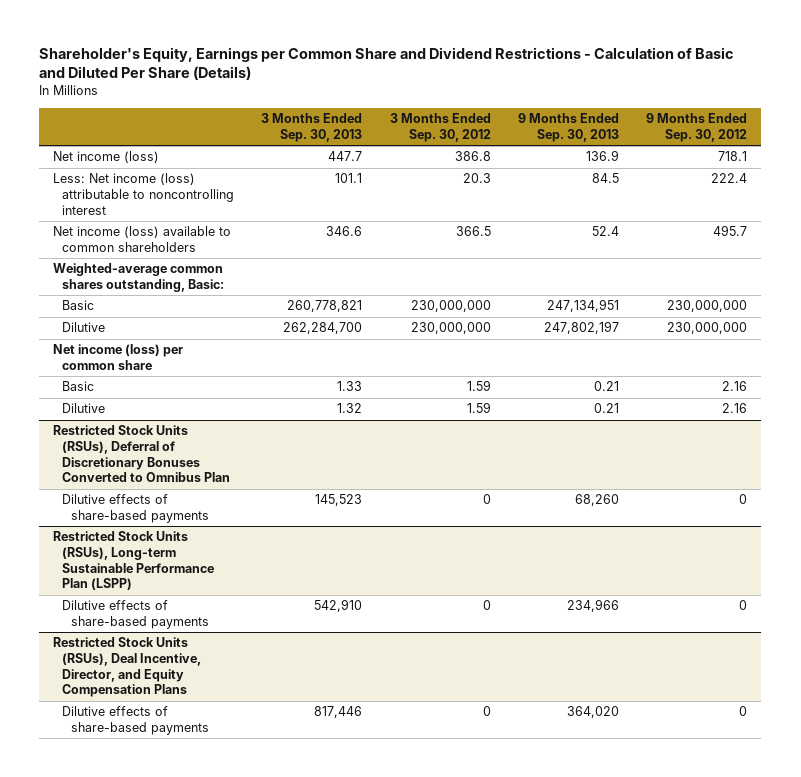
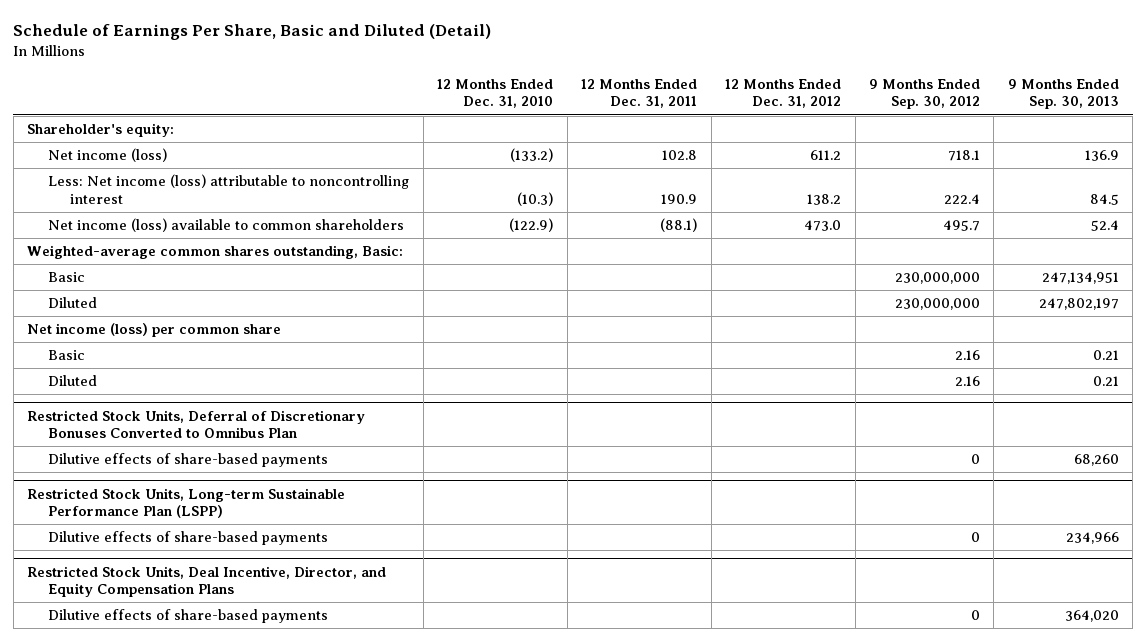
[39,46,735,81] Shareholder's Equity, Earnings per Common Share and Dividend Restrictions - Calculation of Basic and Diluted Per Share (Details) -> [13,24,492,41] Schedule of Earnings Per Share, Basic and Diluted (Detail)
[261,113,363,142] 3 Months Ended Sep. 30, 2013 -> none
[389,113,491,142] 3 Months Ended Sep. 30, 2012 -> none
none -> [437,79,554,109] 12 Months Ended Dec. 31, 2010
none -> [581,79,698,109] 12 Months Ended Dec. 31, 2011
none -> [725,79,842,109] 12 Months Ended Dec. 31, 2012
none -> [27,123,175,138] Shareholder's equity:
[62,322,106,333] Dilutive -> [48,297,98,309] Diluted
[62,403,106,414] Dilutive -> [48,375,98,387] Diluted
[53,425,231,483] Restricted Stock Units (RSUs), Deferral of Discretionary Bonuses Converted to Omnibus Plan -> [27,409,366,439] Restricted Stock Units, Deferral of Discretionary Bonuses Converted to Omnibus Plan
[53,531,215,591] Restricted Stock Units (RSUs), Long-term Sustainable Performance Plan (LSPP) -> [27,487,346,519] Restricted Stock Units, Long-term Sustainable Performance Plan (LSPP)
[53,637,202,698] Restricted Stock Units (RSUs), Deal Incentive, Director, and Equity Compensation Plans -> [27,565,387,598] Restricted Stock Units, Deal Incentive, Director, and Equity Compensation Plans

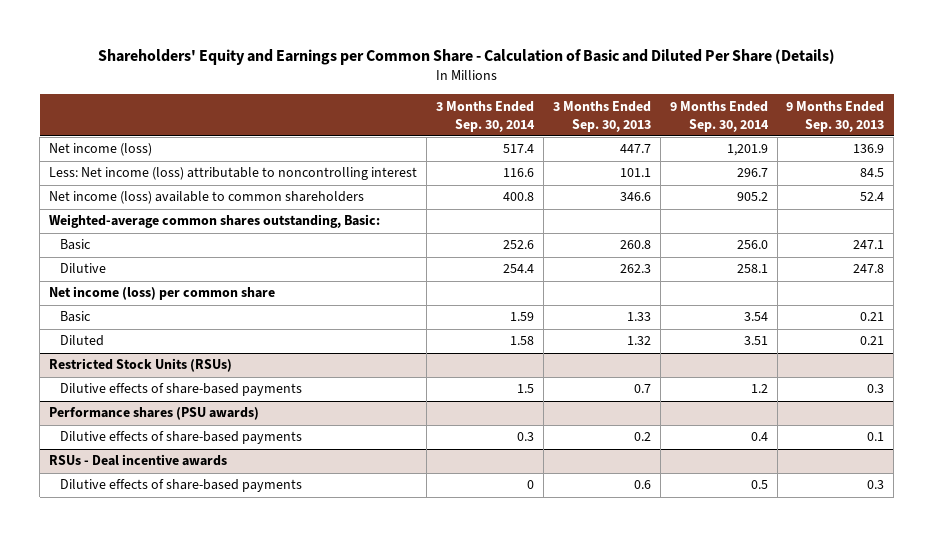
[13,24,492,41] Schedule of Earnings Per Share, Basic and Diluted (Detail) -> [97,49,835,66] Shareholders' Equity and Earnings per Common Share - Calculation of Basic and Diluted Per Share (Details)
[437,79,554,109] 12 Months Ended Dec. 31, 2010 -> none
[581,79,698,109] 12 Months Ended Dec. 31, 2011 -> none
[725,79,842,109] 12 Months Ended Dec. 31, 2012 -> none
[868,79,980,110] 9 Months Ended Sep. 30, 2012 -> none
none -> [436,100,536,132] 3 Months Ended Sep. 30, 2014
none -> [552,100,651,132] 3 Months Ended Sep. 30, 2013
none -> [669,100,769,132] 9 Months Ended Sep. 30, 2014
[27,123,175,138] Shareholder's equity: -> none
[48,297,98,309] Diluted -> none
[1041,272,1119,285] 247,134,951 -> [853,240,885,250] 247.1
none -> [59,263,106,274] Dilutive
[27,409,366,439] Restricted Stock Units, Deferral of Discretionary Bonuses Converted to Omnibus Plan -> none
[27,487,346,519] Restricted Stock Units, Long-term Sustainable Performance Plan (LSPP) -> none
[27,565,387,598] Restricted Stock Units, Deal Incentive, Director, and Equity Compensation Plans -> none
none -> [49,358,233,373] Restricted Stock Units (RSUs)
[1073,454,1119,467] 68,260 -> [867,384,885,394] 0.3
none -> [49,407,260,421] Performance shares (PSU awards)
[1065,532,1119,545] 234,966 -> [867,432,885,442] 0.1
none -> [49,454,228,467] RSUs - Deal incentive awards
[1064,610,1119,623] 364,020 -> [867,480,885,490] 0.3

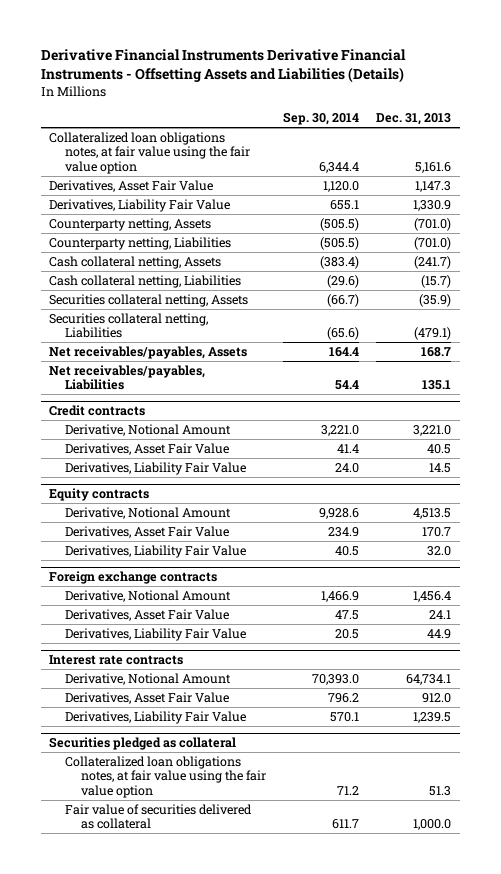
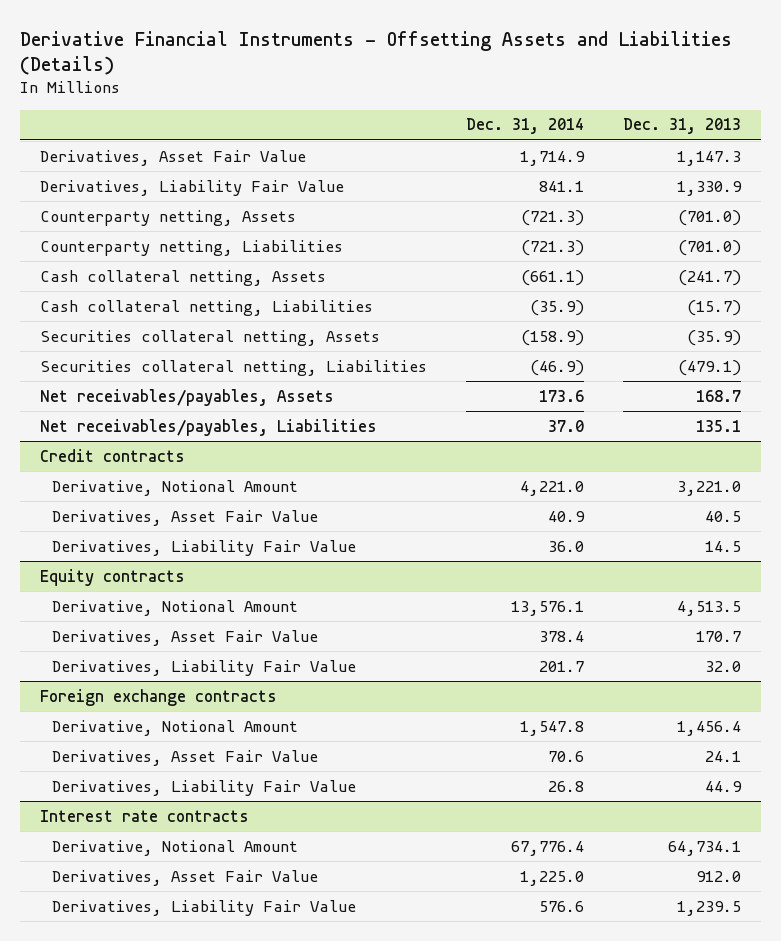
[40,48,406,84] Derivative Financial Instruments Derivative Financial Instruments - Offsetting Assets and Liabilities (Details) -> [20,30,733,76] Derivative Financial Instruments - Offsetting Assets and Liabilities (Details)
[282,112,359,126] Sep. 30, 2014 -> none
none -> [466,118,585,135] Dec. 31, 2014
[49,132,251,174] Collateralized loan obligations notes, at fair value using the fair value option -> none
[49,737,237,751] Securities pledged as collateral -> none
[65,756,266,798] Collateralized loan obligations notes, at fair value using the fair value option -> none
[65,804,253,830] Fair value of securities delivered as collateral -> none

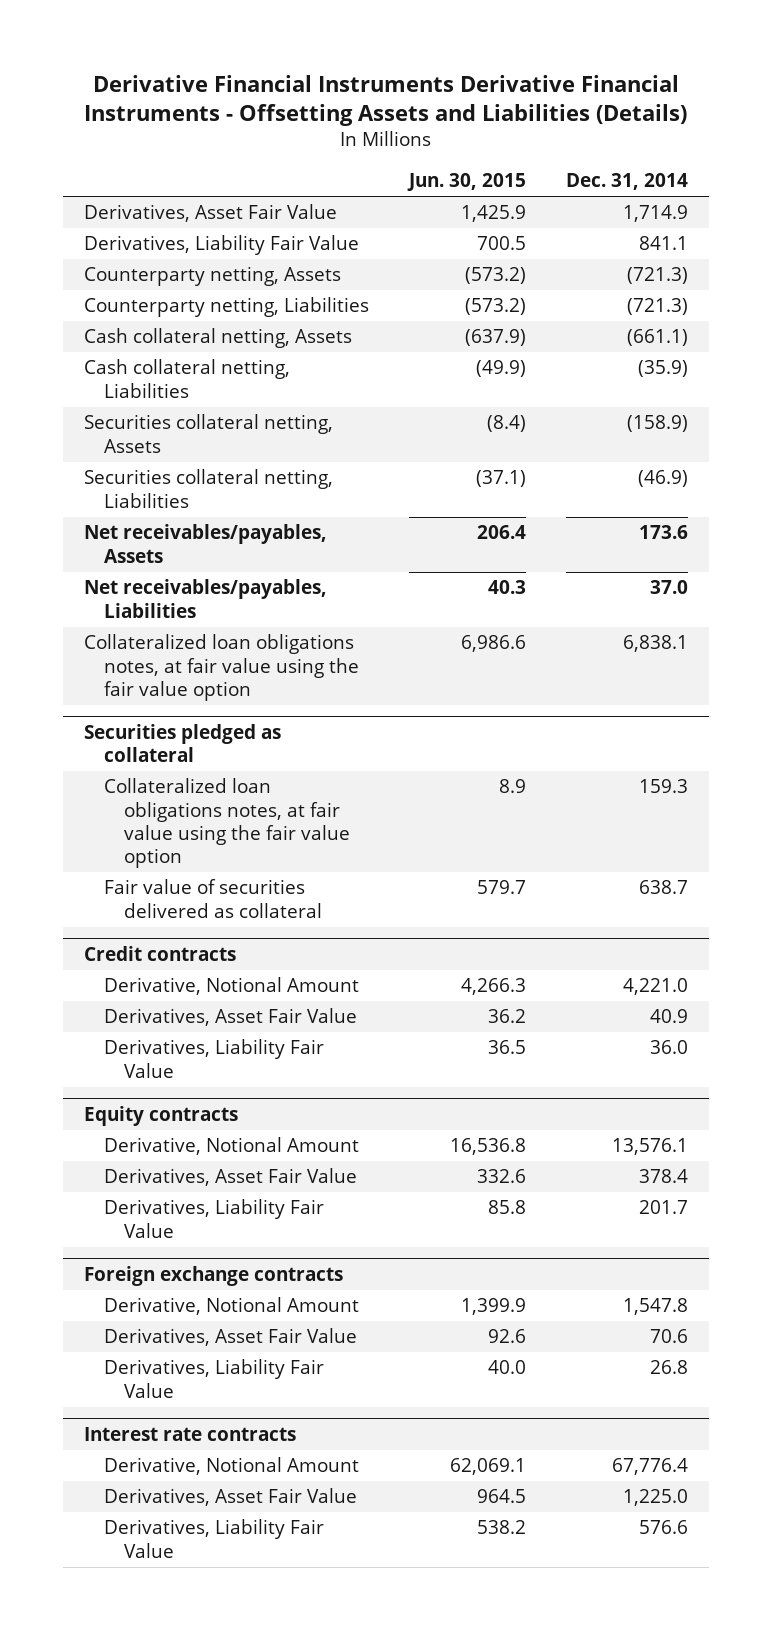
[20,30,733,76] Derivative Financial Instruments - Offsetting Assets and Liabilities (Details) -> [83,75,687,127] Derivative Financial Instruments Derivative Financial Instruments - Offsetting Assets and Liabilities (Details)
[623,118,742,135] Dec. 31, 2013 -> none
none -> [406,173,526,192] Jun. 30, 2015
none -> [83,634,359,701] Collateralized loan obligations notes, at fair value using the fair value option
none -> [83,723,281,763] Securities pledged as collateral
none -> [103,778,350,869] Collateralized loan obligations notes, at fair value using the fair value option
none -> [103,879,322,918] Fair value of securities delivered as collateral

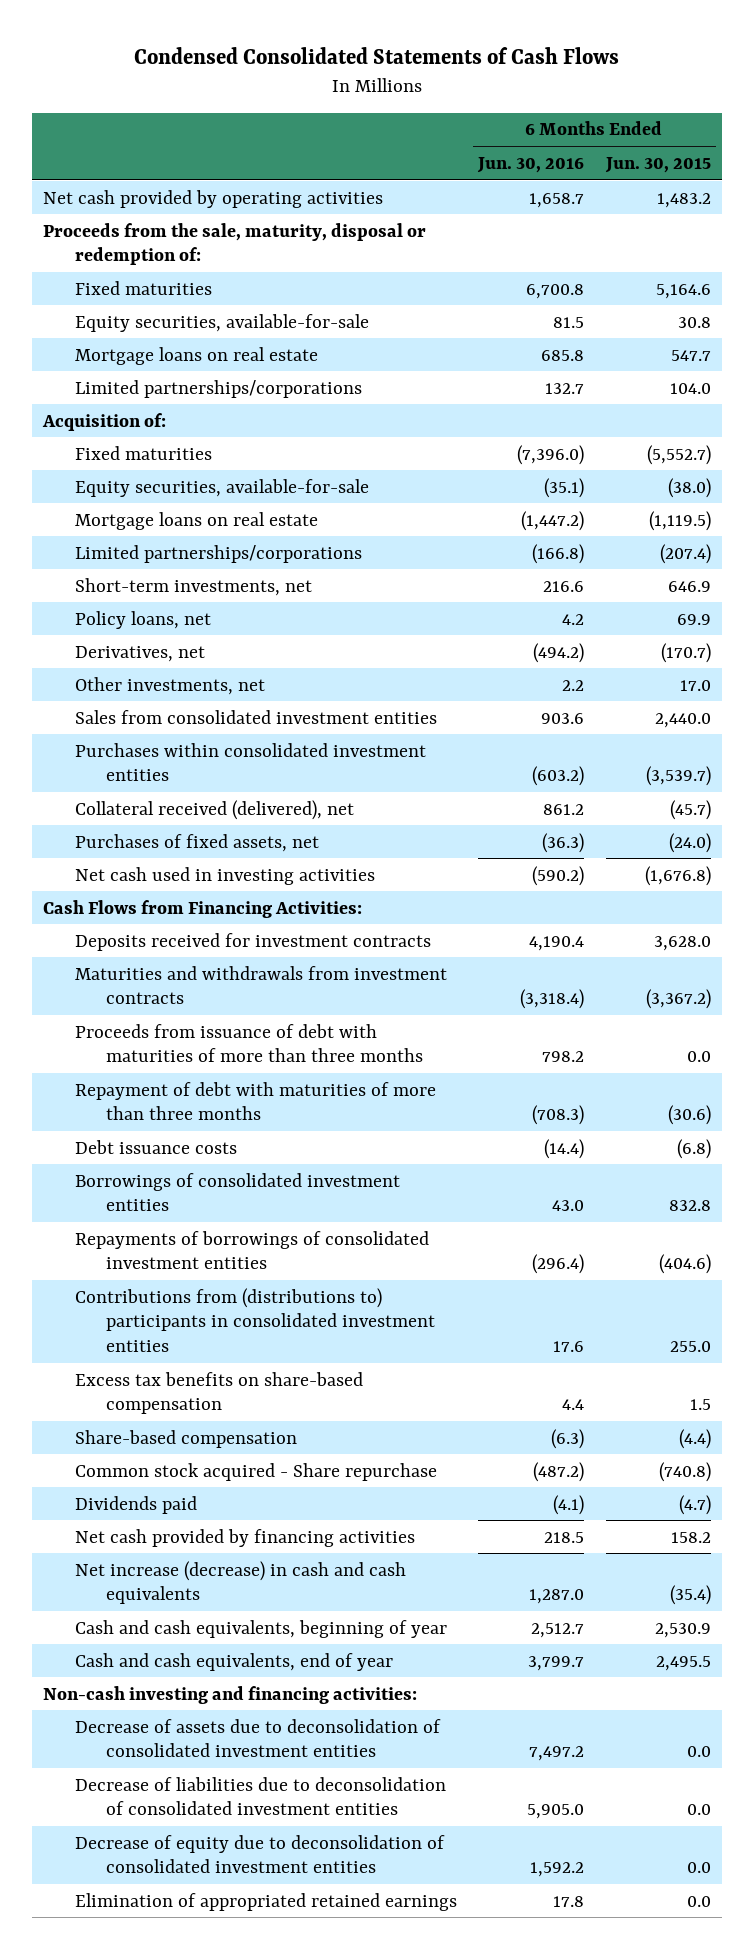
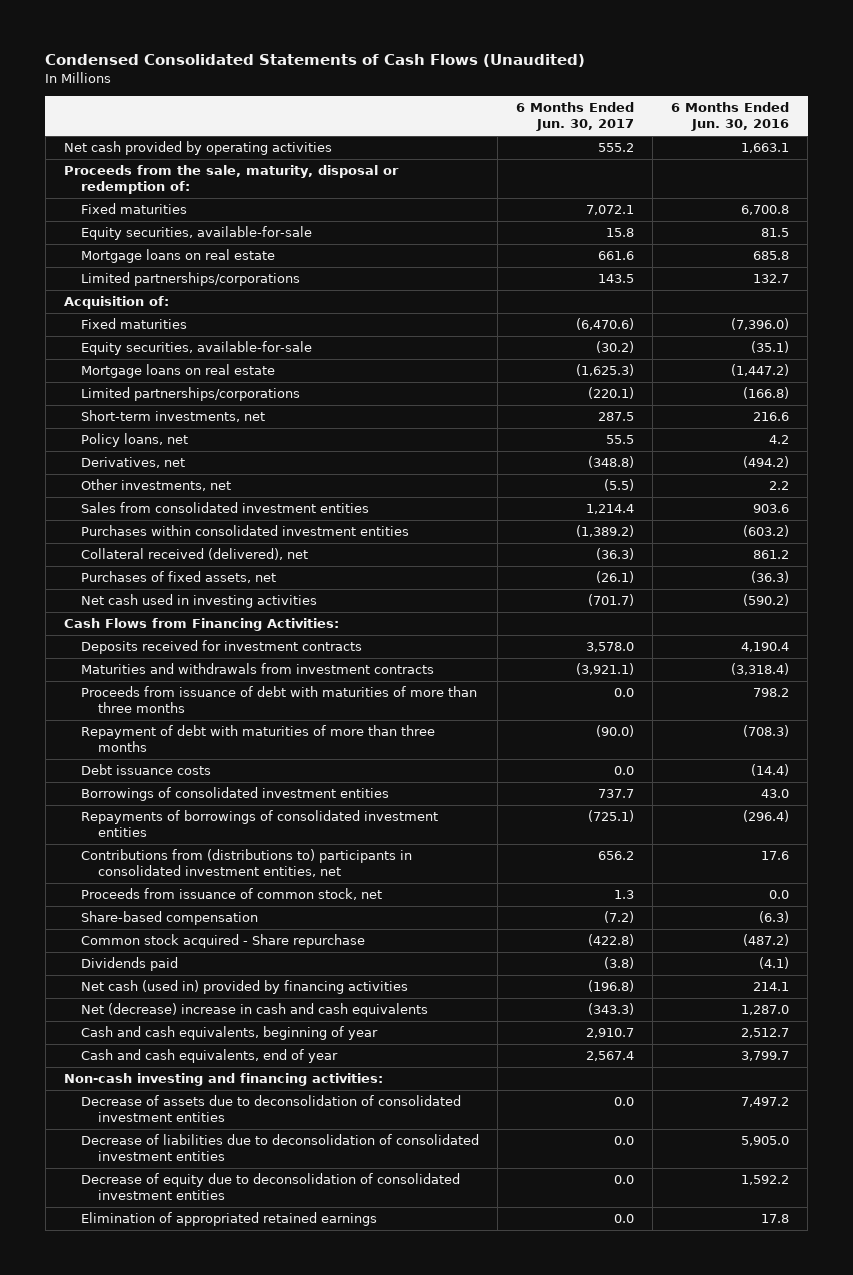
[133,47,619,65] Condensed Consolidated Statements of Cash Flows -> [45,54,586,68] Condensed Consolidated Statements of Cash Flows (Unaudited)
[604,156,711,173] Jun. 30, 2015 -> none
none -> [516,102,635,132] 6 Months Ended Jun. 30, 2017
[529,192,585,208] 1,658.7 -> [741,143,790,154] 1,663.1
[74,1371,363,1415] Excess tax benefits on share-based compensation -> none
[74,1287,436,1352] Contributions from (distributions to) participants in consolidated investment entities -> [81,849,413,878] Contributions from (distributions to) participants in consolidated investment entities, net
none -> [81,888,383,901] Proceeds from issuance of common stock, net
[74,1528,415,1547] Net cash provided by financing activities -> [81,980,409,995] Net cash (used in) provided by financing activities
[544,1531,585,1543] 218.5 -> [753,982,790,992] 214.1
[74,1560,406,1605] Net increase (decrease) in cash and cash equivalents -> [81,1003,429,1018] Net (decrease) increase in cash and cash equivalents

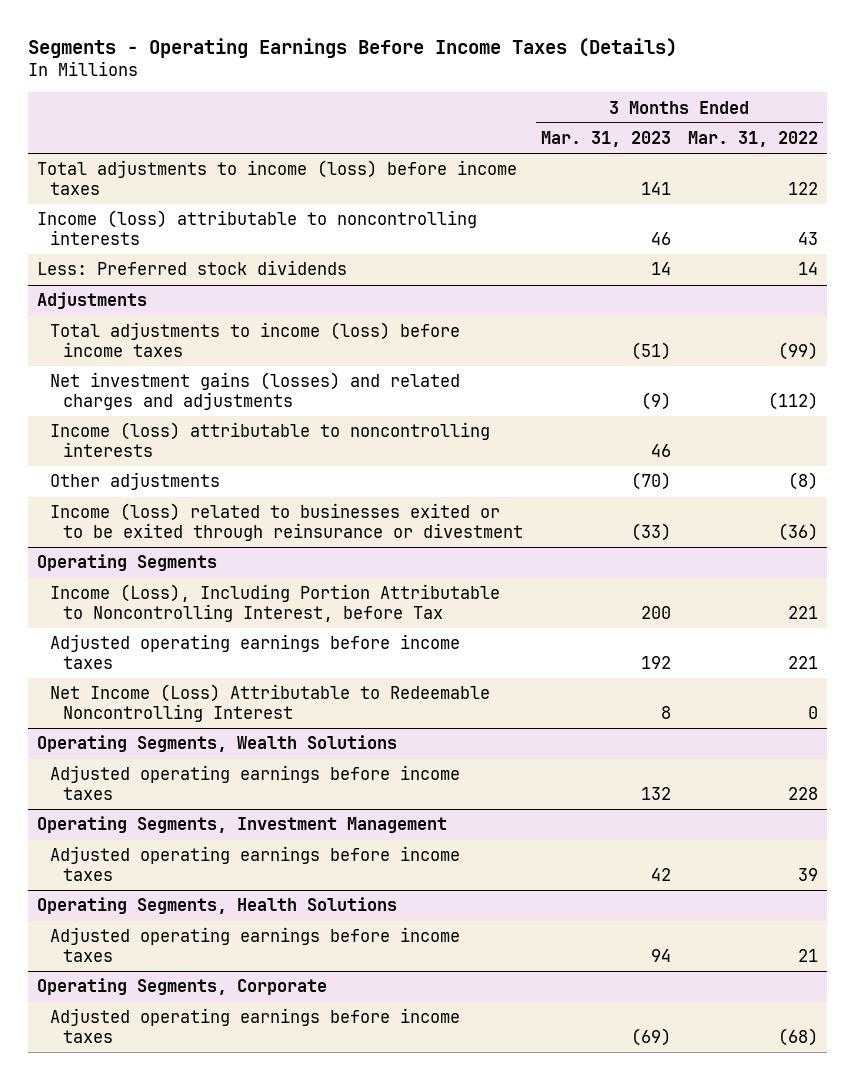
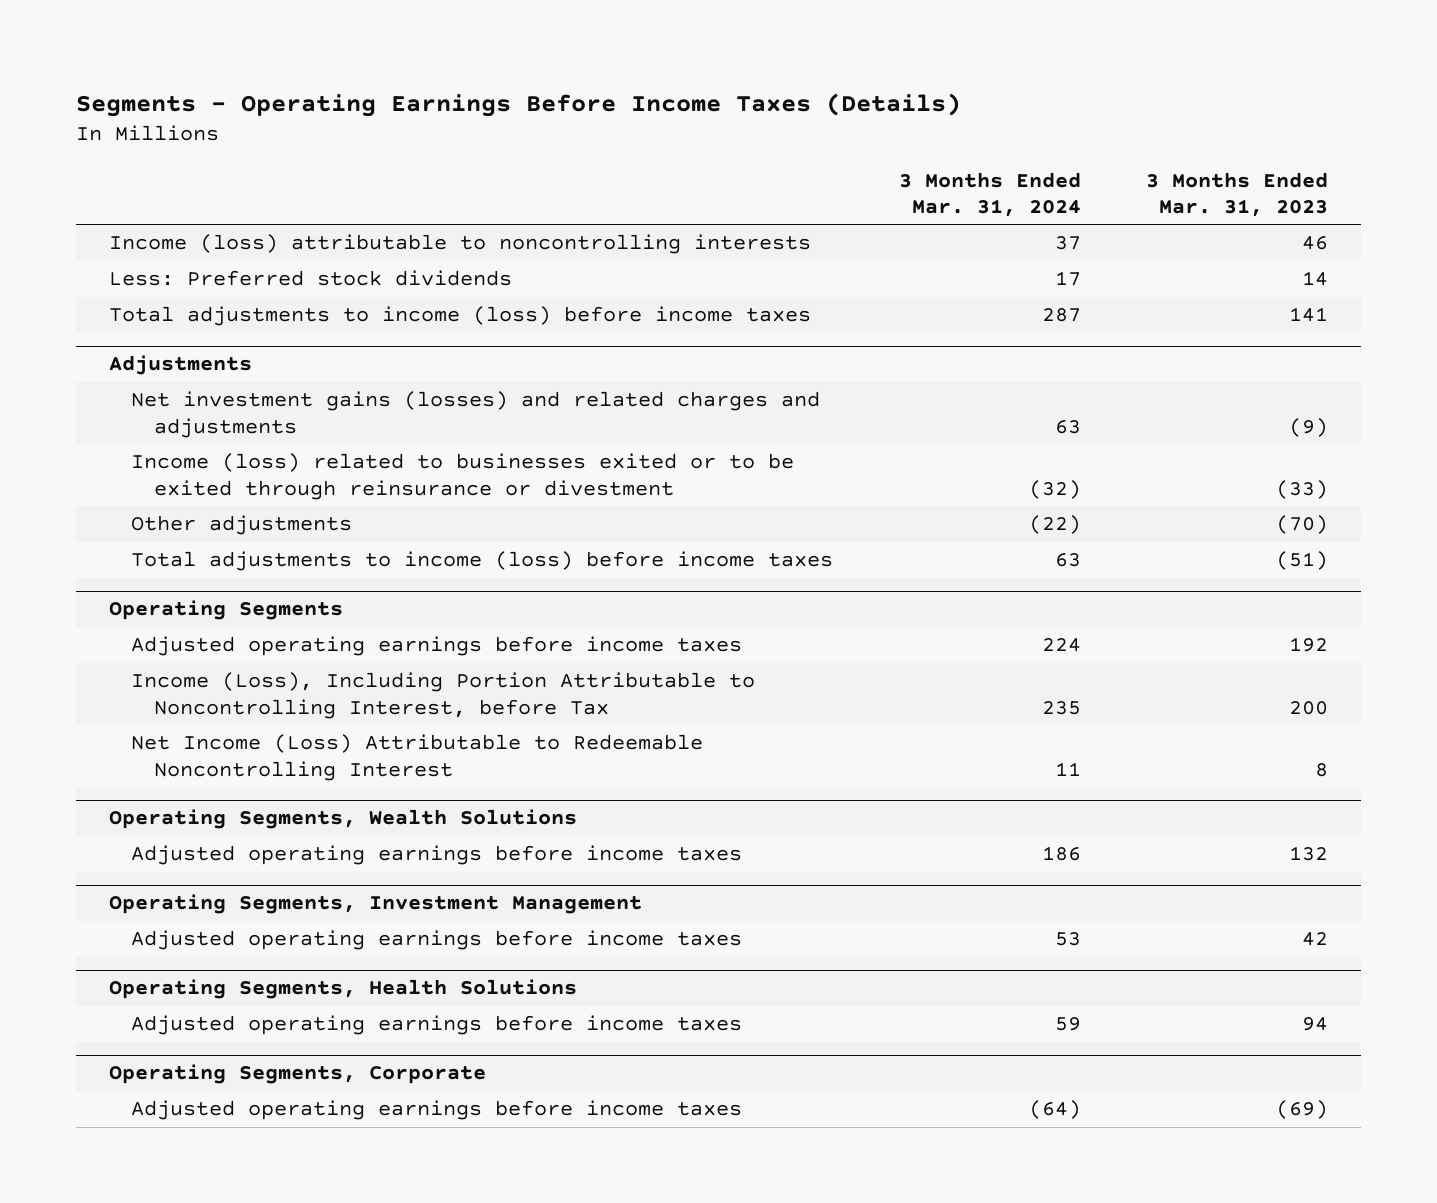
[688,131,819,148] Mar. 31, 2022 -> none
none -> [898,171,1081,218] 3 Months Ended Mar. 31, 2024
[37,160,518,196] Total adjustments to income (loss) before income taxes -> [108,306,811,327] Total adjustments to income (loss) before income taxes
[50,422,491,458] Income (loss) attributable to noncontrolling interests -> none
[50,472,221,491] Other adjustments -> [131,515,353,536] Other adjustments
[50,322,461,358] Total adjustments to income (loss) before income taxes -> [131,551,834,572] Total adjustments to income (loss) before income taxes
[50,584,501,623] Income (Loss), Including Portion Attributable to Noncontrolling Interest, before Tax -> [131,672,756,719] Income (Loss), Including Portion Attributable to Noncontrolling Interest, before Tax

